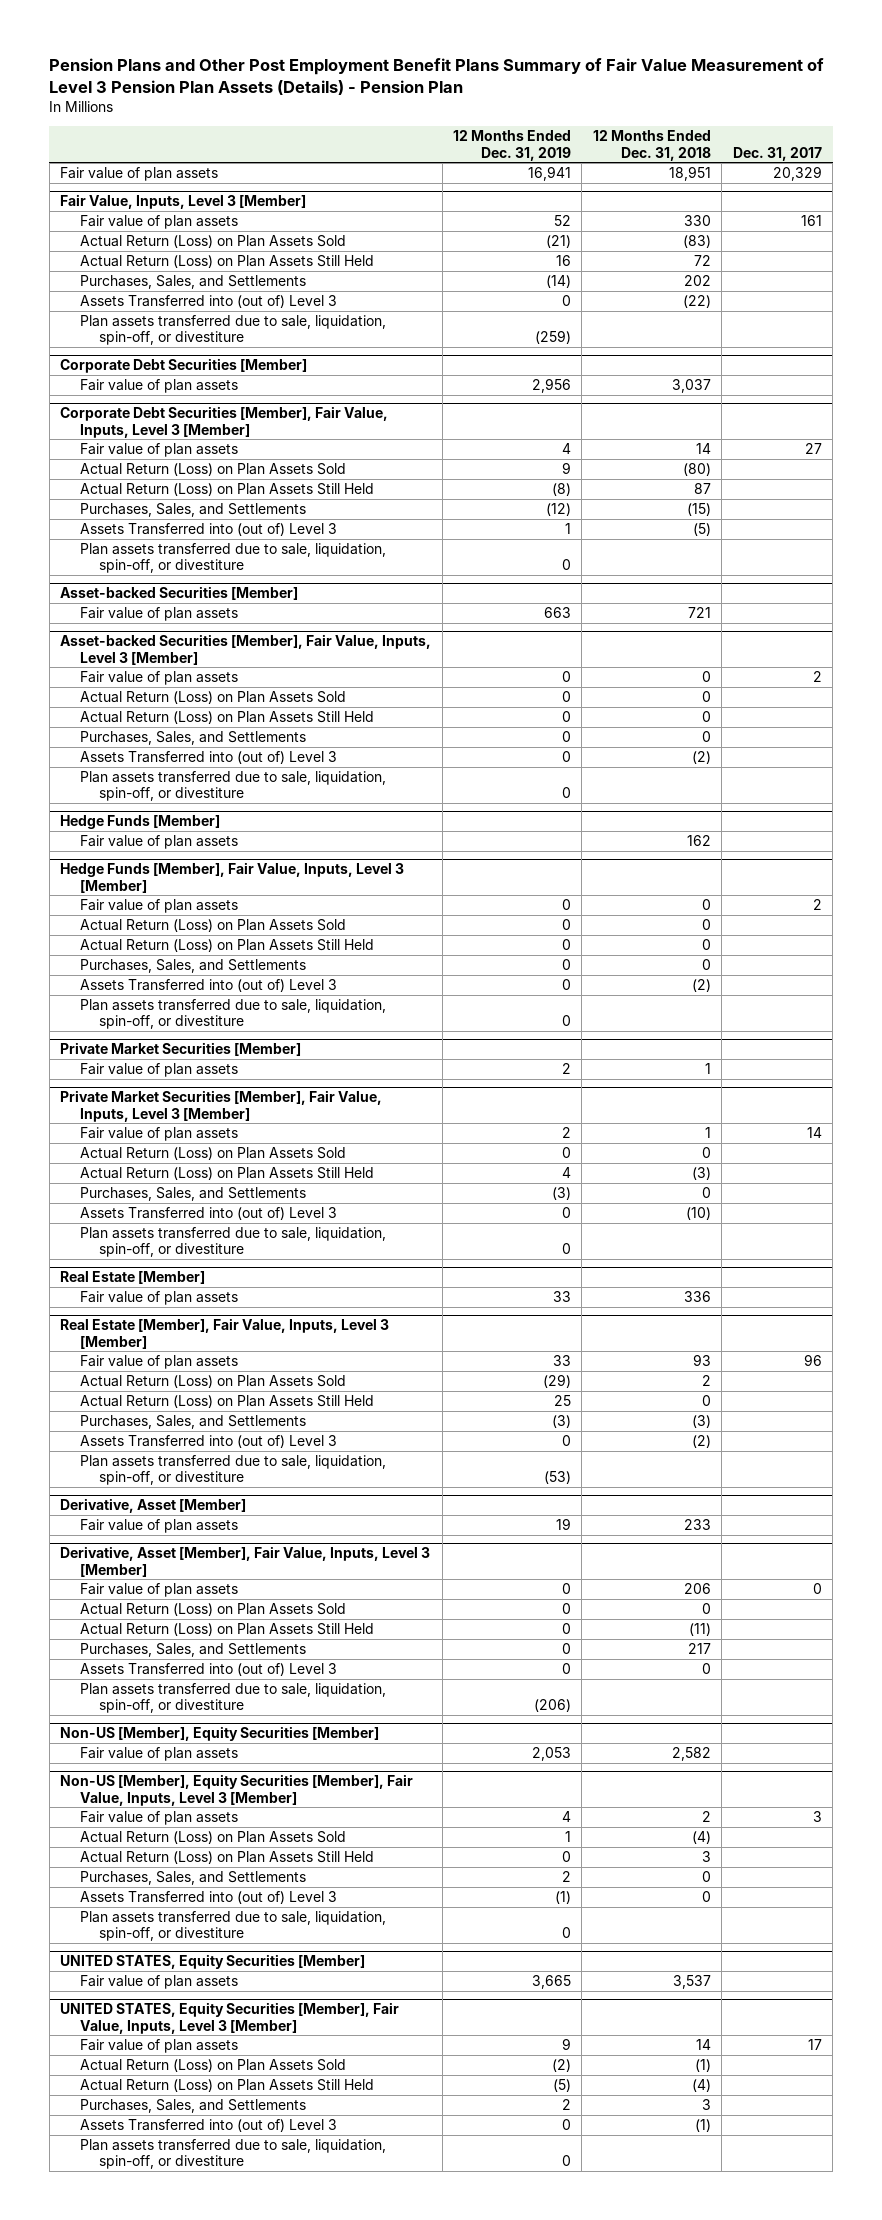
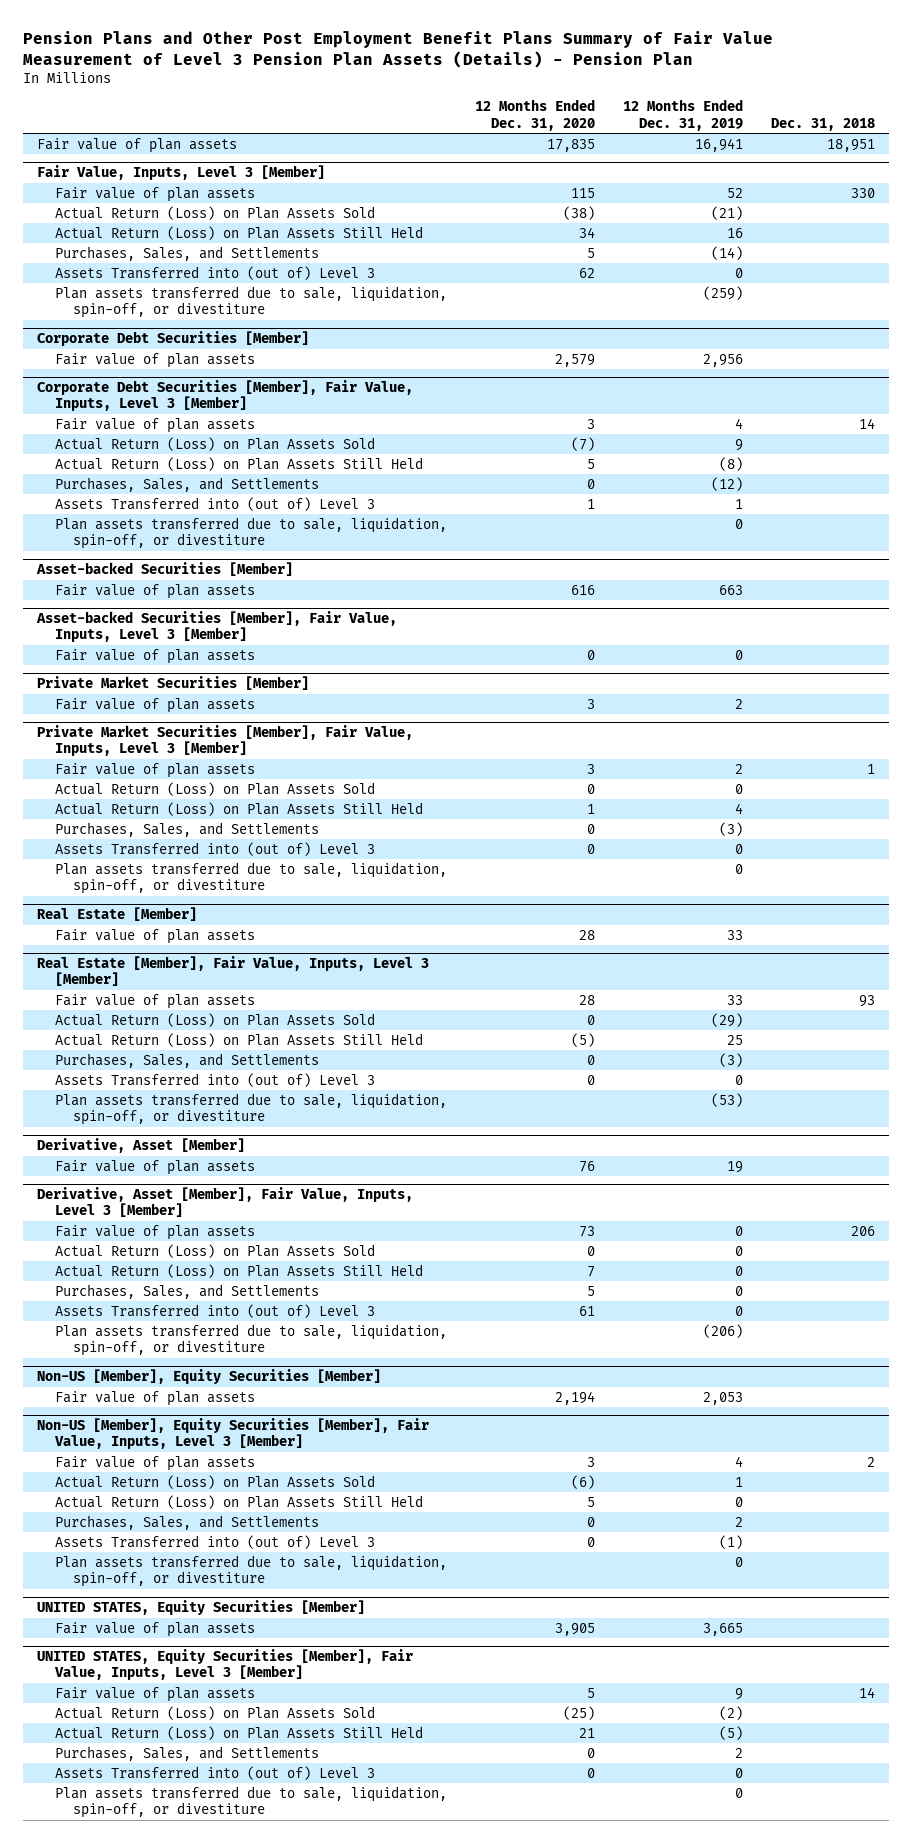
[592,130,711,161] 12 Months Ended Dec. 31, 2018 -> none
[732,146,822,161] Dec. 31, 2017 -> none
none -> [475,99,596,131] 12 Months Ended Dec. 31, 2020
none -> [771,117,876,131] Dec. 31, 2018
[79,691,346,705] Actual Return (Loss) on Plan Assets Sold -> none
[79,711,374,725] Actual Return (Loss) on Plan Assets Still Held -> none
[79,731,306,746] Purchases, Sales, and Settlements -> none
[79,751,337,765] Assets Transferred into (out of) Level 3 -> none
[79,771,386,802] Plan assets transferred due to sale, liquidation, spin-off, or divestiture -> none
[60,815,221,830] Hedge Funds [Member] -> none
[79,835,238,850] Fair value of plan assets -> none
[60,862,405,893] Hedge Funds [Member], Fair Value, Inputs, Level 3 [Member] -> none
[79,899,238,914] Fair value of plan assets -> none
[79,919,346,933] Actual Return (Loss) on Plan Assets Sold -> none
[79,939,374,953] Actual Return (Loss) on Plan Assets Still Held -> none
[79,959,306,974] Purchases, Sales, and Settlements -> none
[79,979,337,993] Assets Transferred into (out of) Level 3 -> none
[79,999,386,1030] Plan assets transferred due to sale, liquidation, spin-off, or divestiture -> none

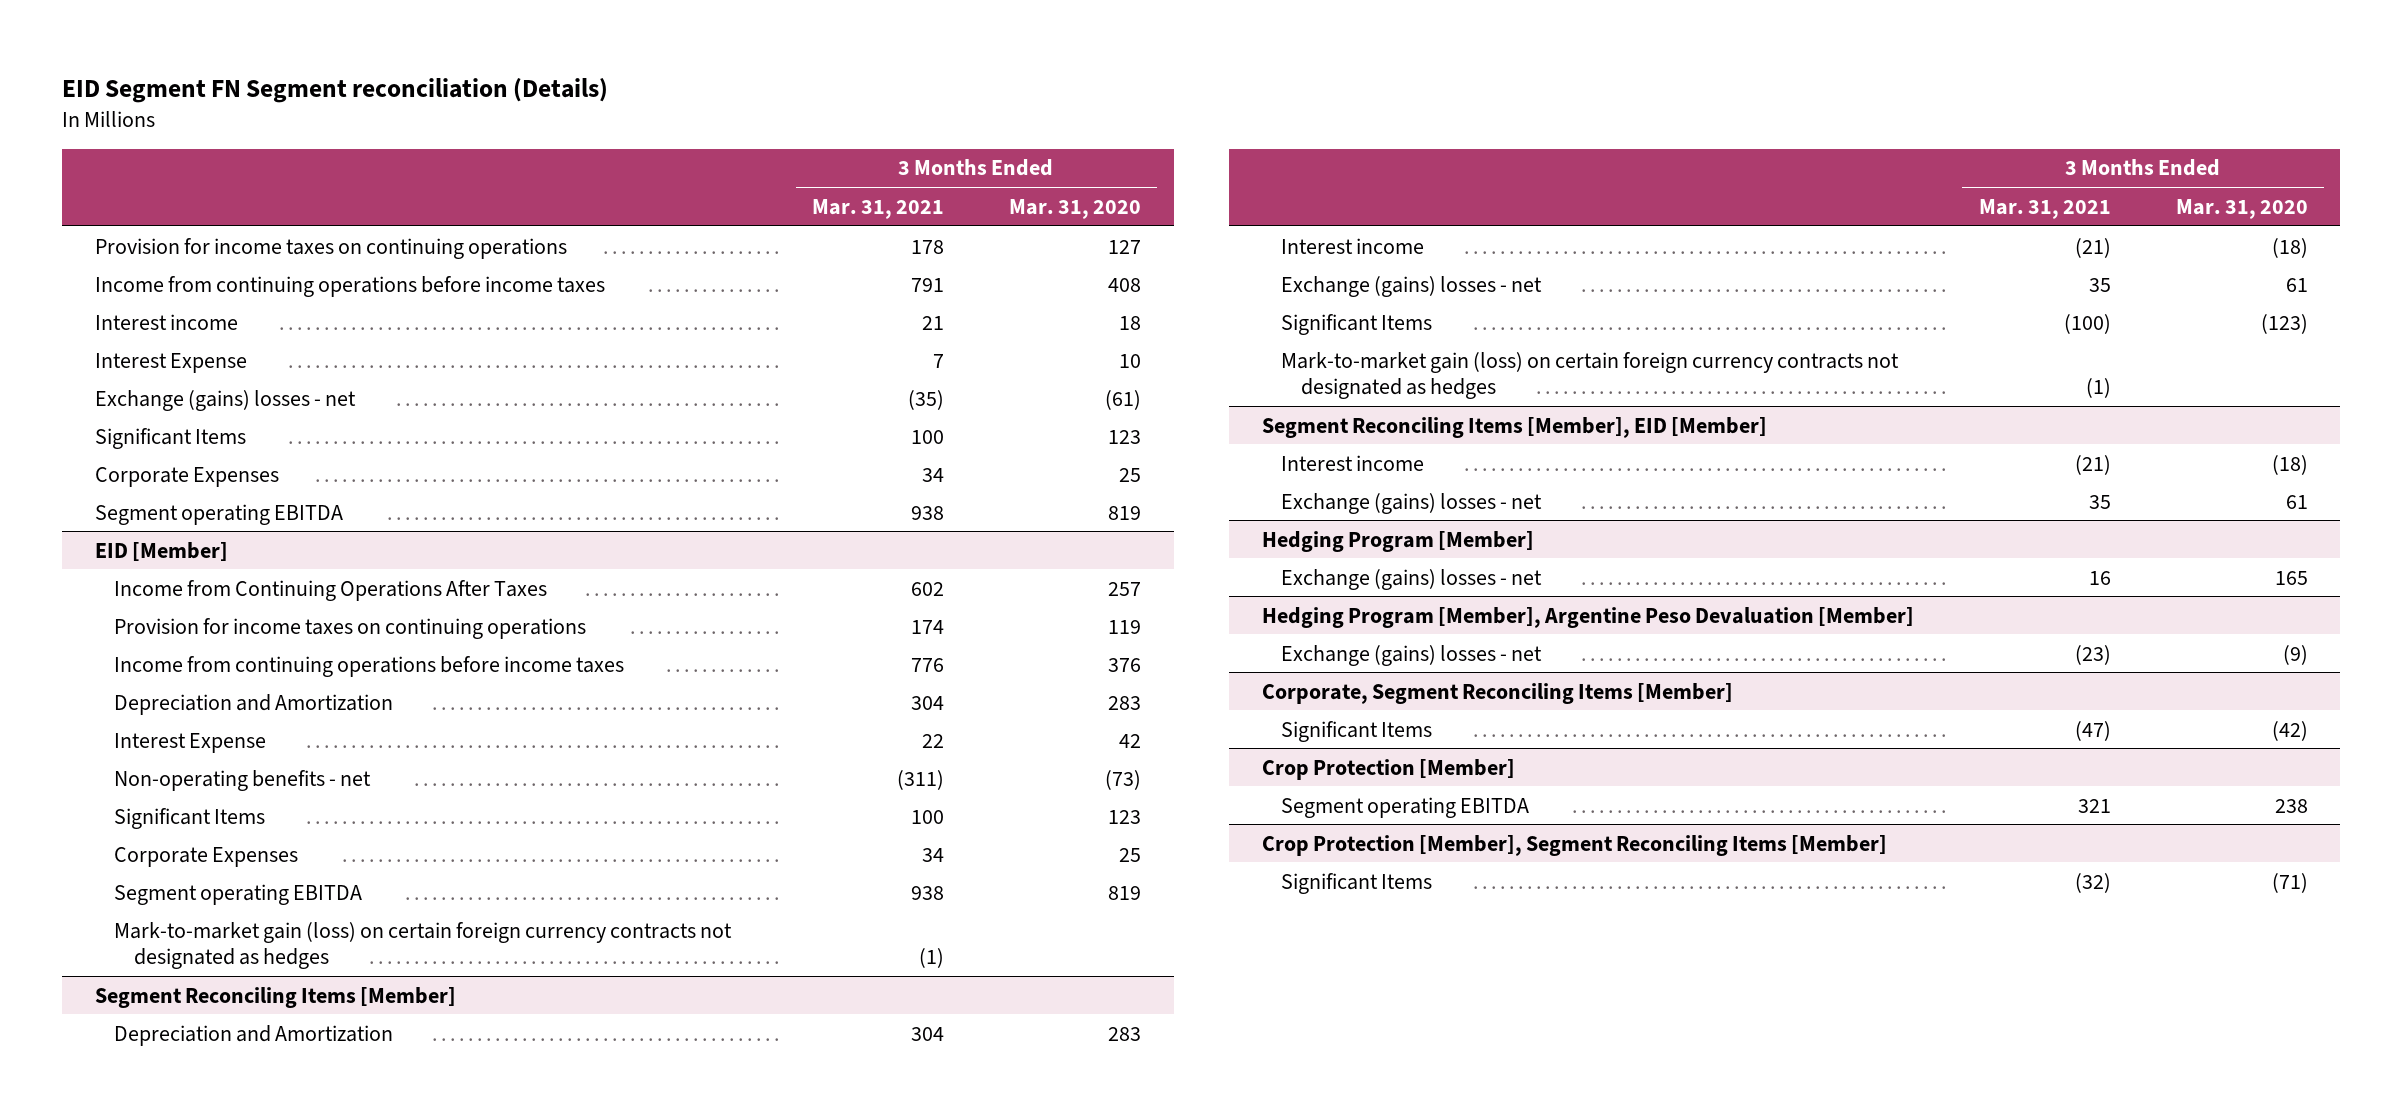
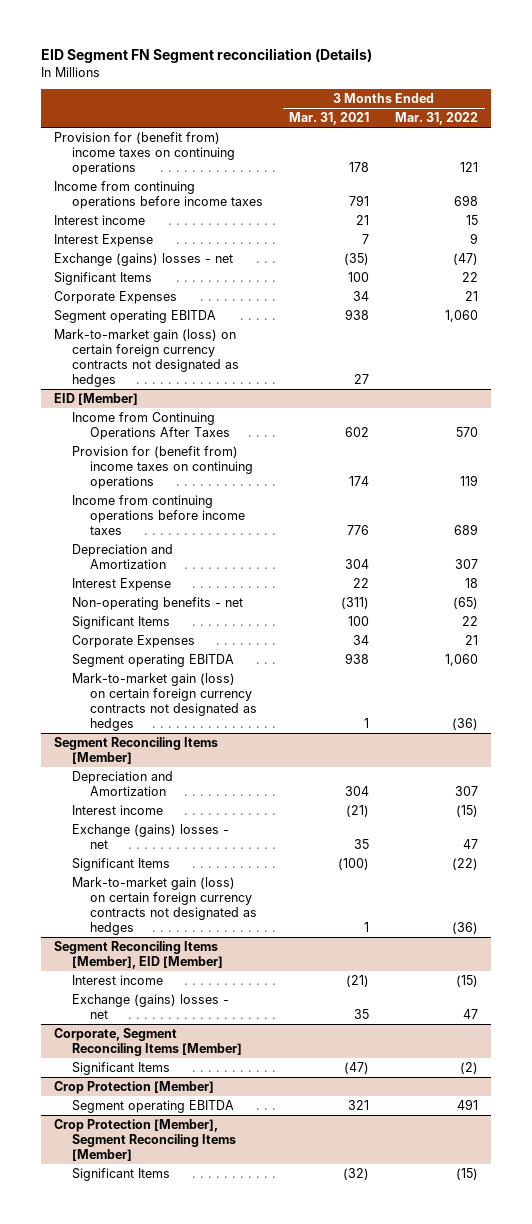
[1009,198,1142,219] Mar. 31, 2020 -> none
none -> [395,112,479,126] Mar. 31, 2022
[94,237,567,259] Provision for income taxes on continuing operations -> [54,132,236,176] Provision for (benefit from) income taxes on continuing operations
none -> [54,329,240,388] Mark-to-market gain (loss) on certain foreign currency contracts not designated as hedges
[114,617,587,639] Provision for income taxes on continuing operations -> [72,446,254,490] Provision for (benefit from) income taxes on continuing operations
[918,948,944,969] (1) -> [364,718,370,729] 1
[2085,378,2111,399] (1) -> [364,922,370,933] 1
[1261,530,1534,552] Hedging Program [Member] -> none
[1281,568,1543,590] Exchange (gains) losses - net -> none
[1261,606,1914,628] Hedging Program [Member], Argentine Peso Devaluation [Member] -> none
[1281,644,1543,666] Exchange (gains) losses - net -> none

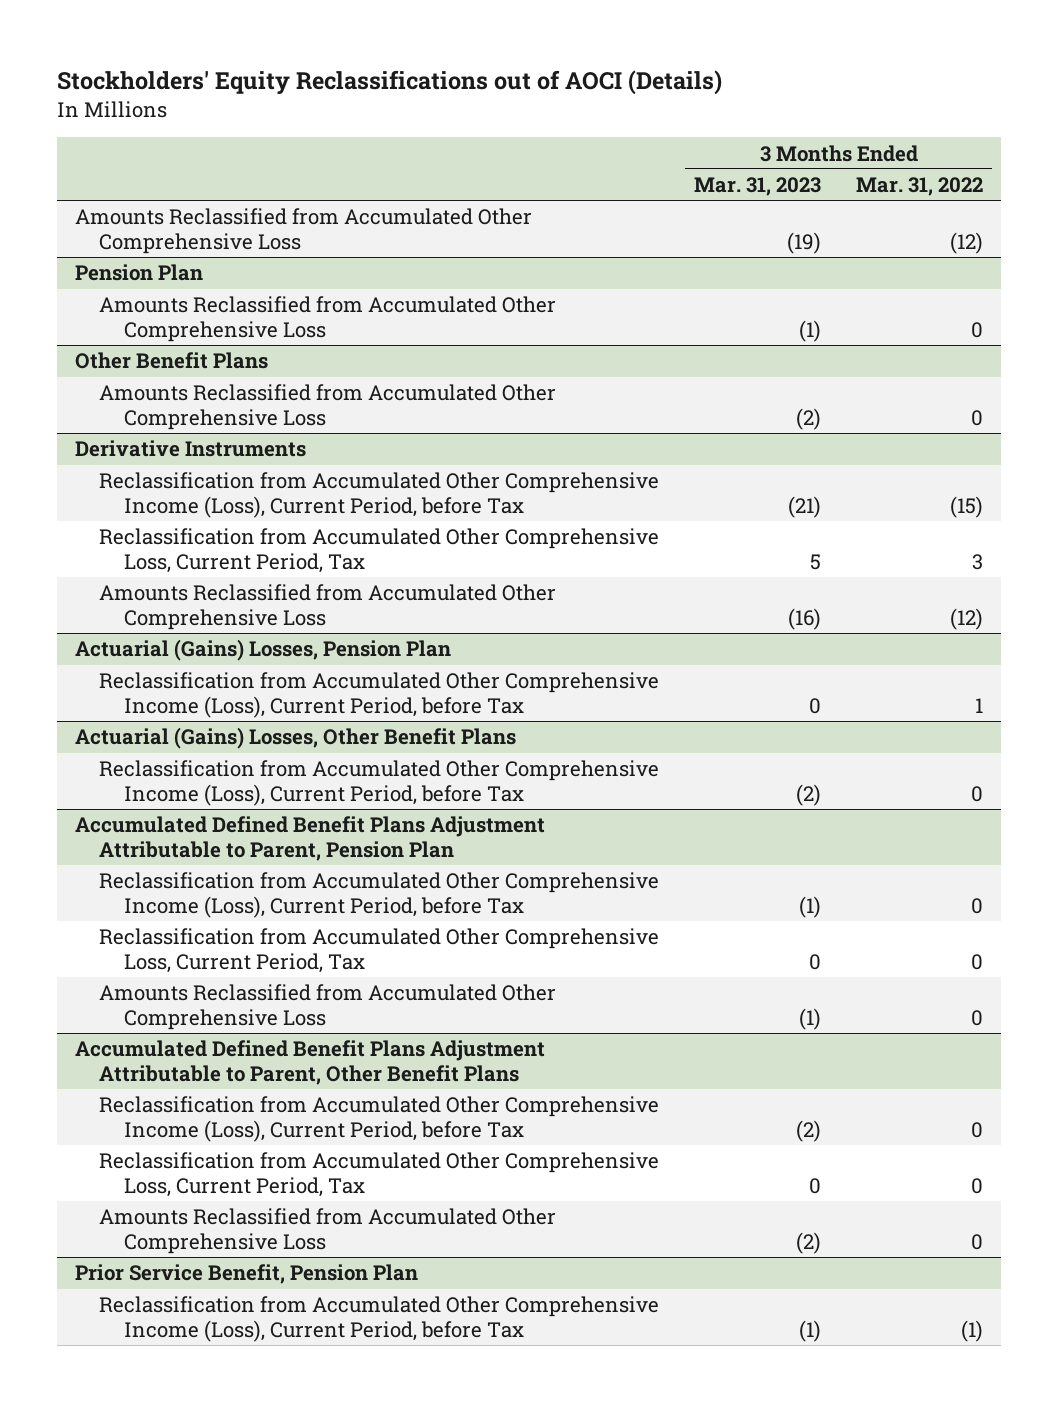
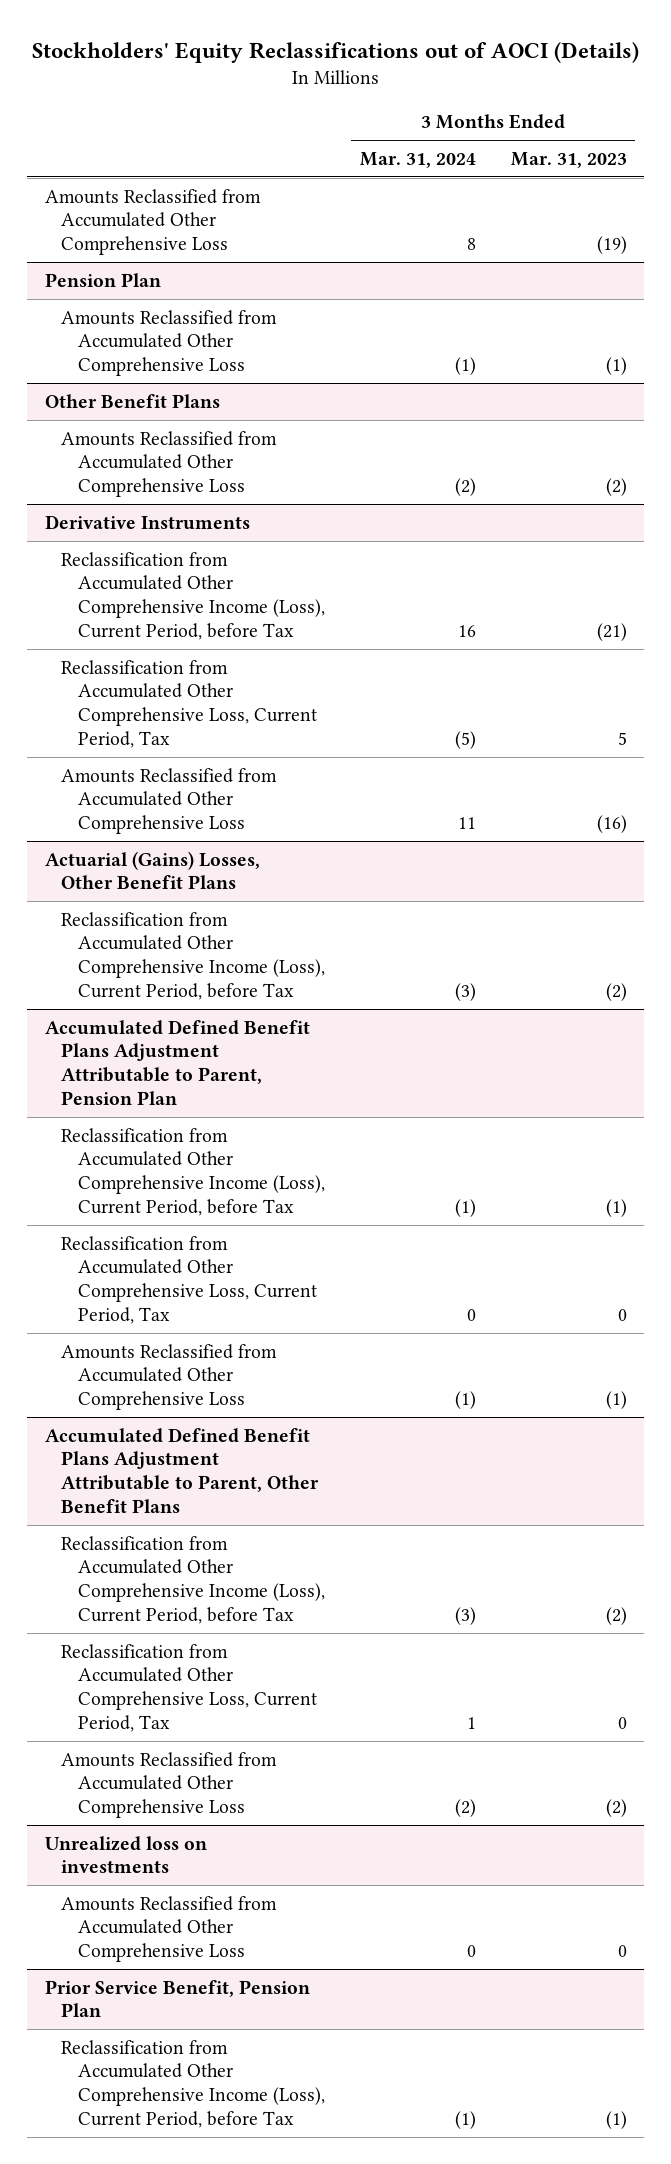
[856,177,984,197] Mar. 31, 2022 -> none
none -> [359,151,476,168] Mar. 31, 2024
[74,639,451,662] Actuarial (Gains) Losses, Pension Plan -> none
[99,672,660,718] Reclassification from Accumulated Other Comprehensive Income (Loss), Current Period, before Tax -> none
none -> [44,1835,207,1874] Unrealized loss on investments
none -> [61,1895,278,1962] Amounts Reclassified from Accumulated Other Comprehensive Loss

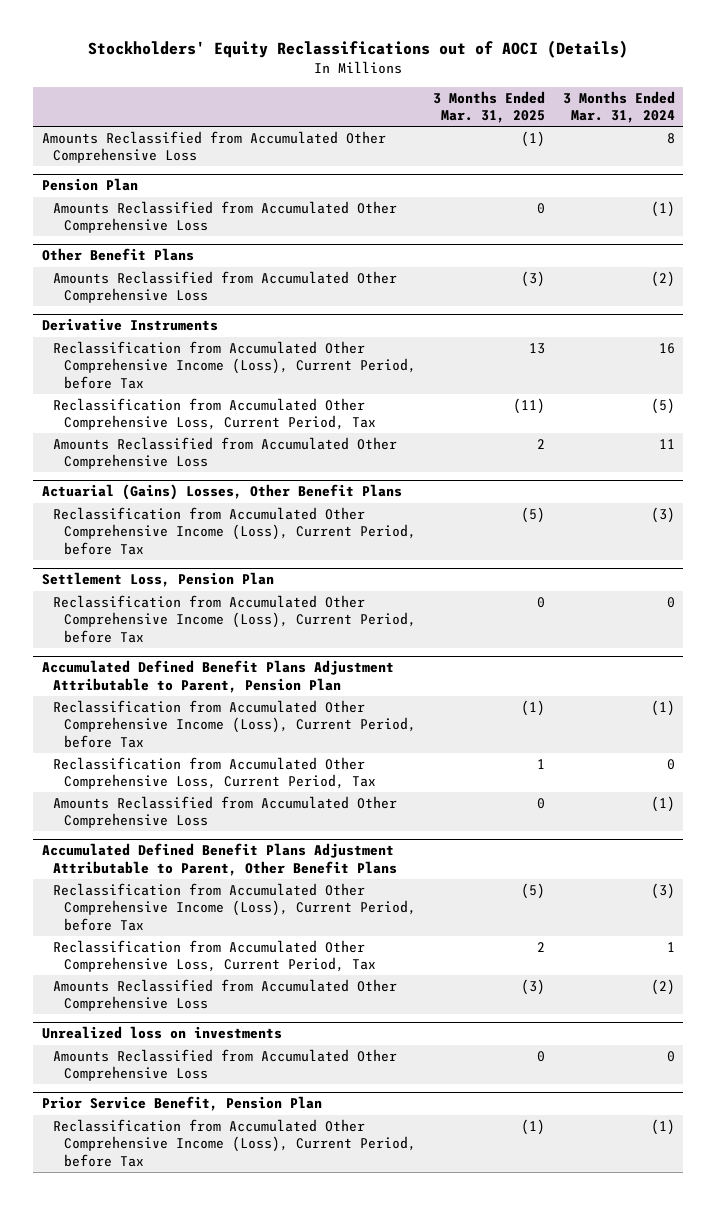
[510,151,627,168] Mar. 31, 2023 -> none
none -> [433,90,546,123] 3 Months Ended Mar. 31, 2025
none -> [41,572,274,588] Settlement Loss, Pension Plan
none -> [52,594,416,643] Reclassification from Accumulated Other Comprehensive Income (Loss), Current Period, before Tax

